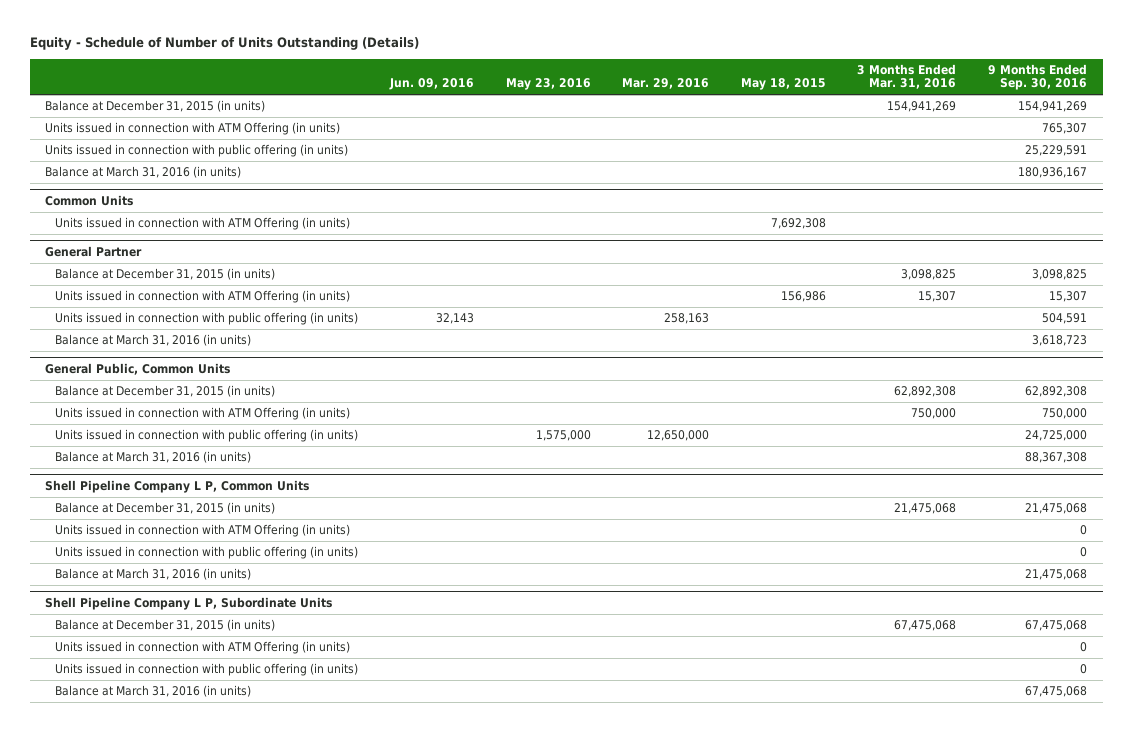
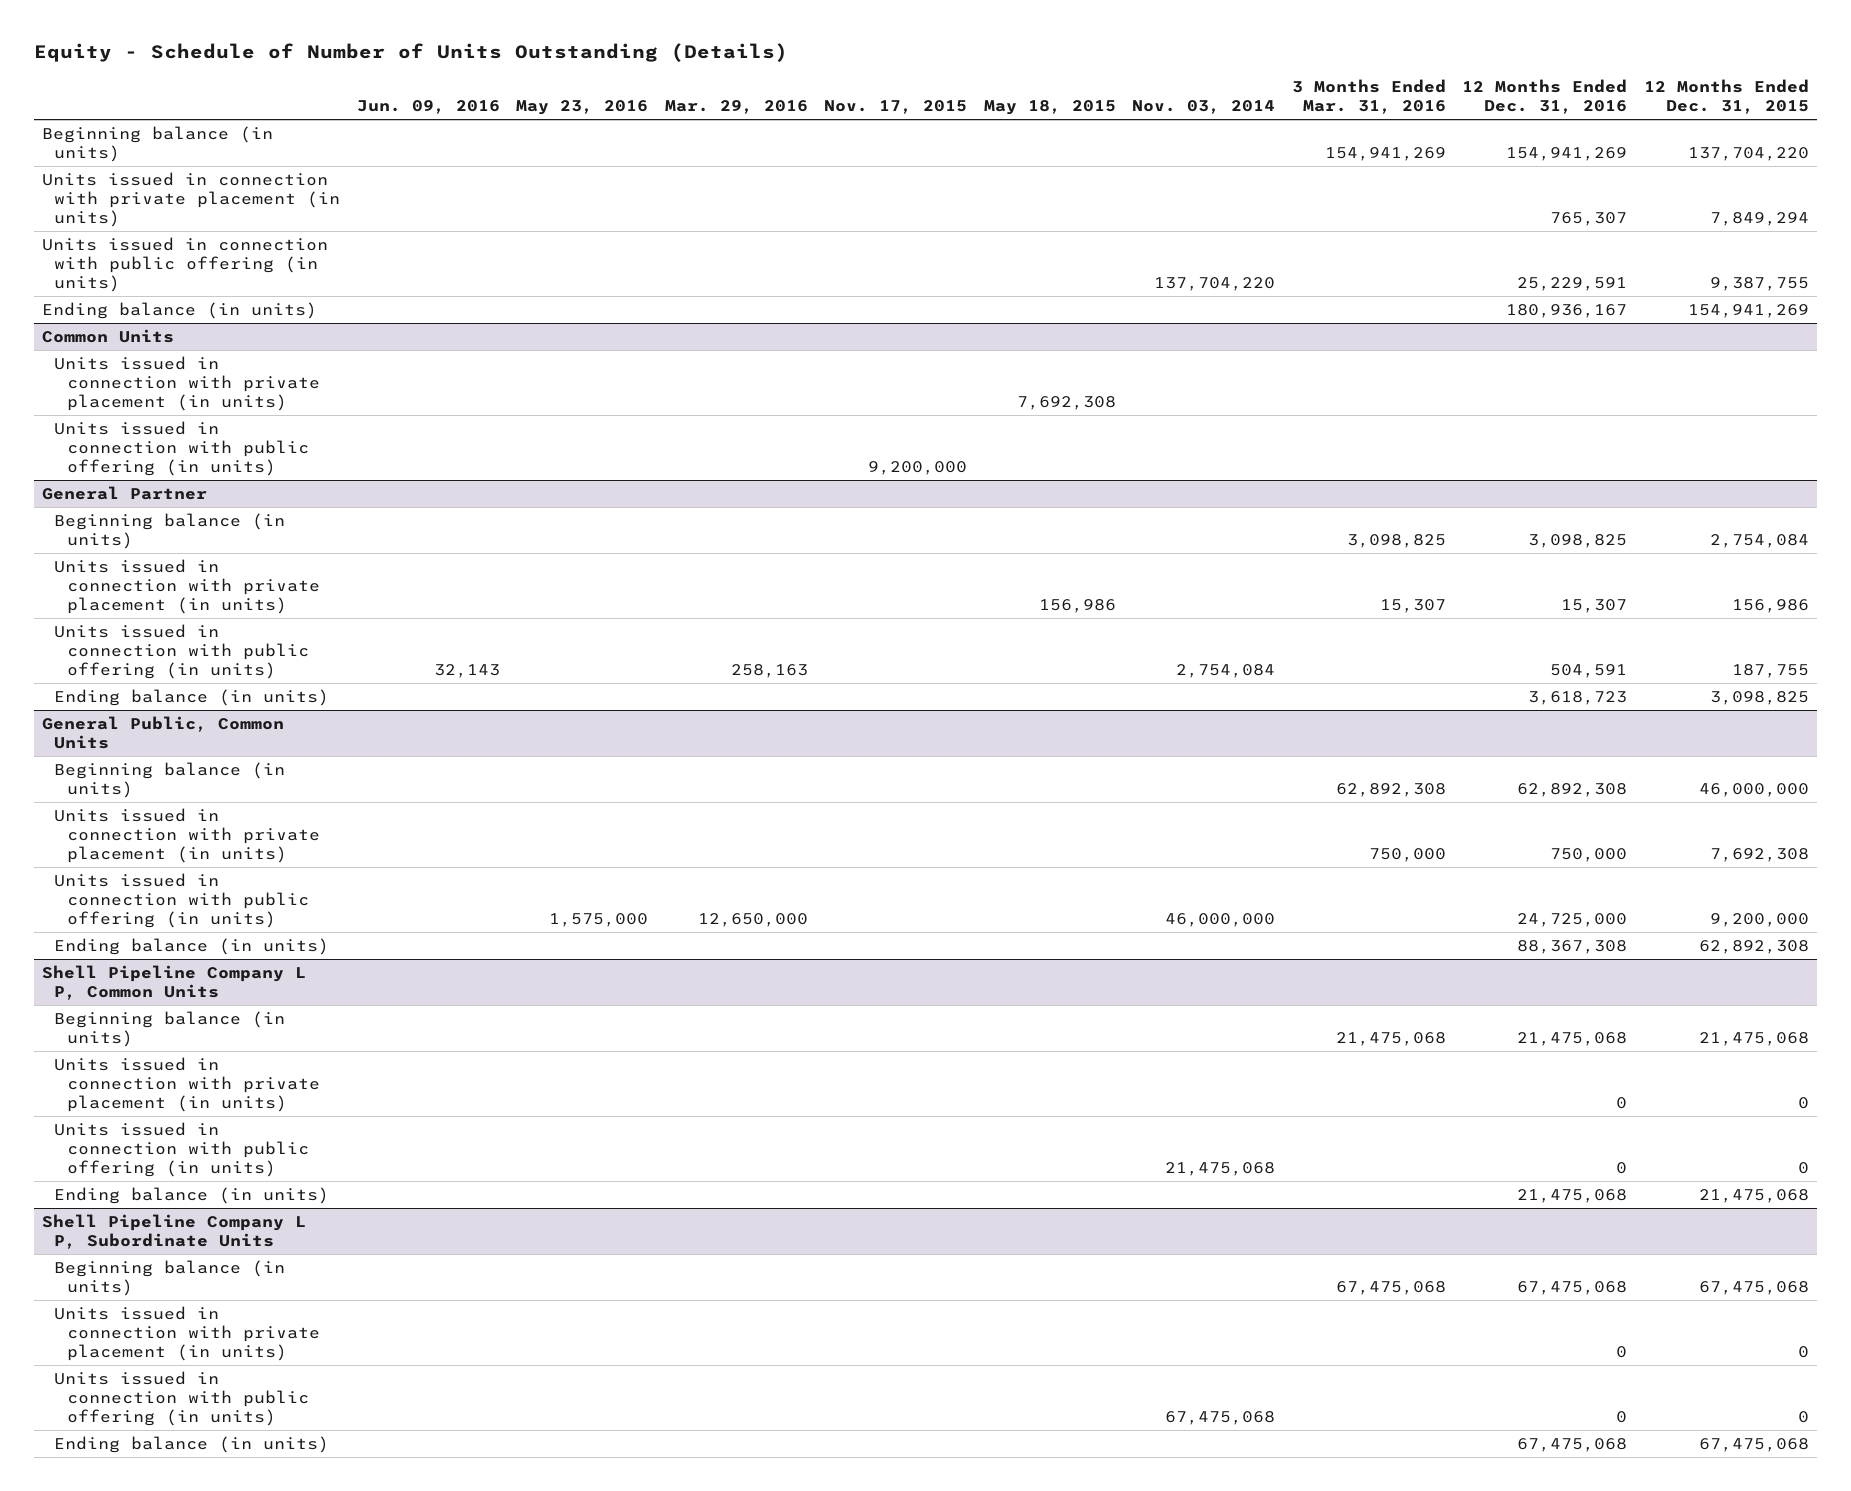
[987,63,1087,91] 9 Months Ended Sep. 30, 2016 -> none
none -> [824,100,968,115] Nov. 17, 2015
none -> [1132,100,1276,115] Nov. 03, 2014
none -> [1462,79,1628,115] 12 Months Ended Dec. 31, 2016
none -> [1643,79,1809,115] 12 Months Ended Dec. 31, 2015
[45,100,266,113] Balance at December 31, 2015 (in units) -> [42,125,274,162] Beginning balance (in units)
[45,122,341,136] Units issued in connection with ATM Offering (in units) -> [42,171,341,227] Units issued in connection with private placement (in units)
[45,166,242,179] Balance at March 31, 2016 (in units) -> [42,301,318,319] Ending balance (in units)
[55,217,351,231] Units issued in connection with ATM Offering (in units) -> [54,355,320,411] Units issued in connection with private placement (in units)
none -> [54,420,309,476] Units issued in connection with public offering (in units)
[55,268,276,281] Balance at December 31, 2015 (in units) -> [54,512,286,549] Beginning balance (in units)
[55,290,351,304] Units issued in connection with ATM Offering (in units) -> [54,558,320,614] Units issued in connection with private placement (in units)
[55,334,252,347] Balance at March 31, 2016 (in units) -> [54,688,330,706] Ending balance (in units)
[55,385,276,398] Balance at December 31, 2015 (in units) -> [54,761,286,798] Beginning balance (in units)
[55,407,351,421] Units issued in connection with ATM Offering (in units) -> [54,807,320,863] Units issued in connection with private placement (in units)
[55,451,252,464] Balance at March 31, 2016 (in units) -> [54,937,330,955] Ending balance (in units)
[55,502,276,515] Balance at December 31, 2015 (in units) -> [54,1010,286,1047] Beginning balance (in units)
[55,524,351,538] Units issued in connection with ATM Offering (in units) -> [54,1056,320,1112] Units issued in connection with private placement (in units)
[55,568,252,581] Balance at March 31, 2016 (in units) -> [54,1186,330,1204] Ending balance (in units)
[55,619,276,632] Balance at December 31, 2015 (in units) -> [54,1259,286,1296] Beginning balance (in units)
[55,641,351,655] Units issued in connection with ATM Offering (in units) -> [54,1305,320,1361] Units issued in connection with private placement (in units)
[55,685,252,698] Balance at March 31, 2016 (in units) -> [54,1435,330,1453] Ending balance (in units)

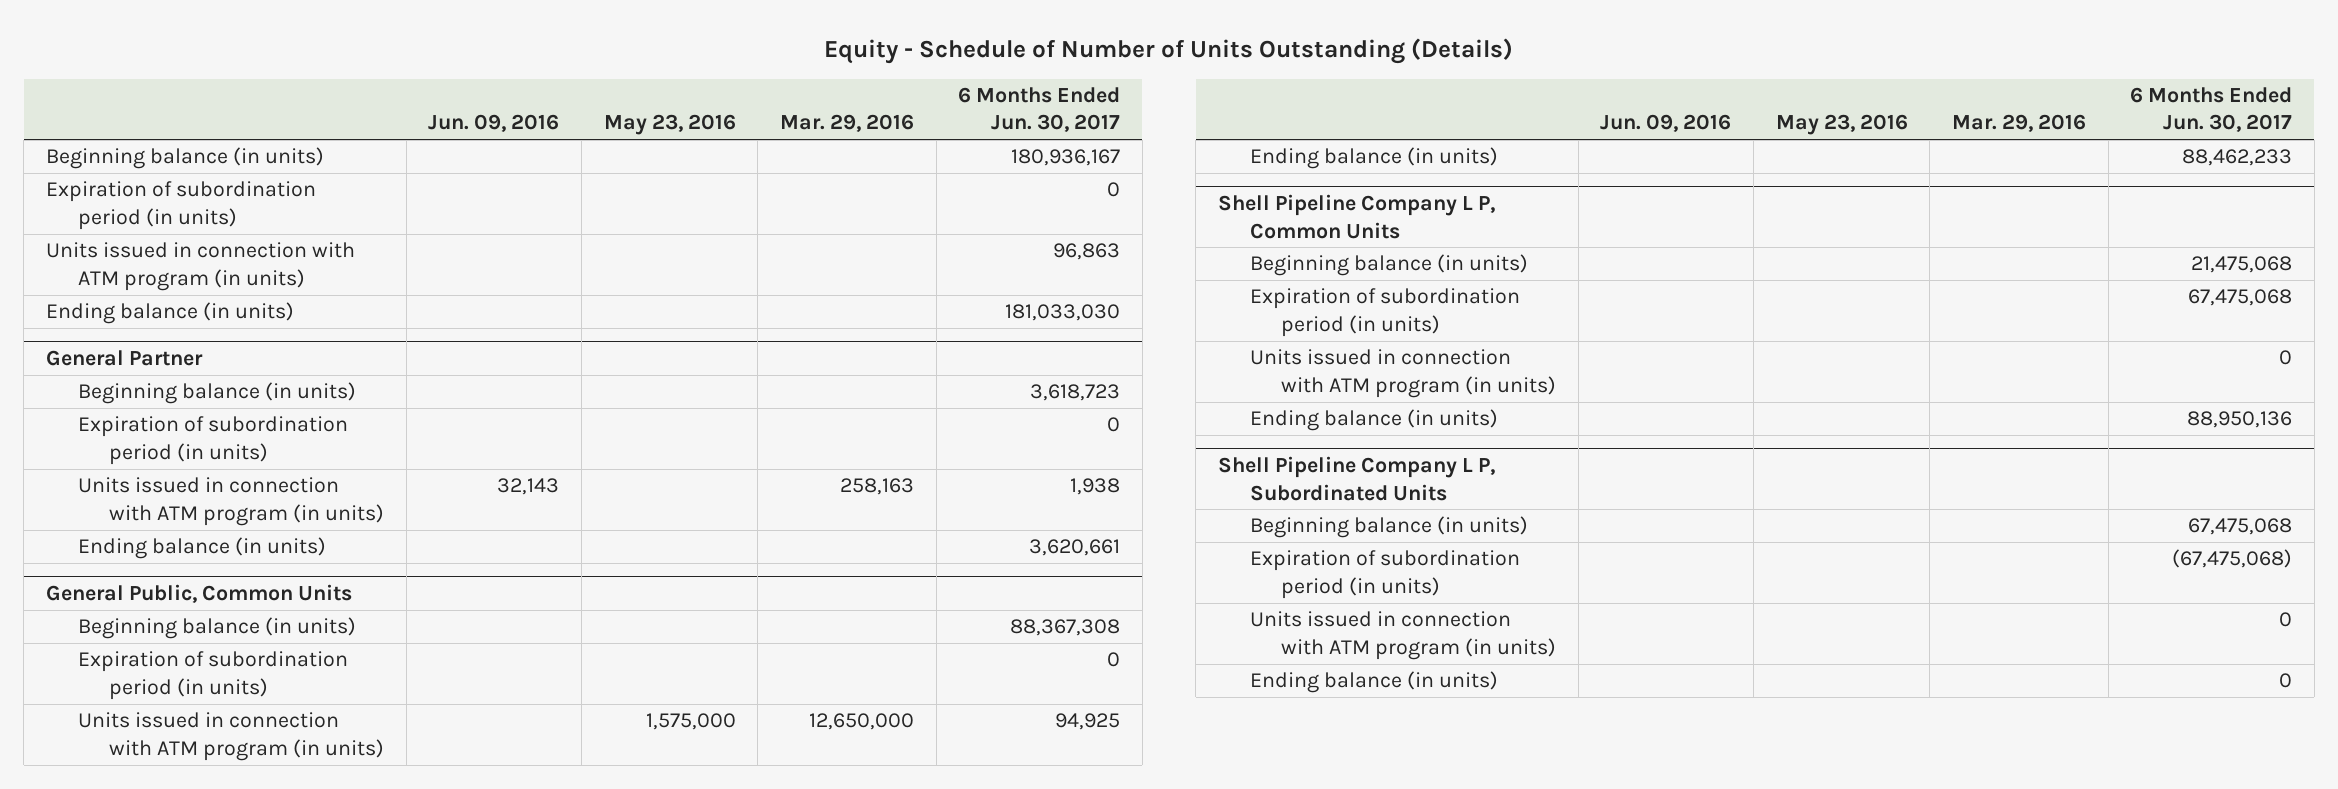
[824,100,968,115] Nov. 17, 2015 -> none
[983,100,1116,116] May 18, 2015 -> none
[1132,100,1276,115] Nov. 03, 2014 -> none
[1291,79,1446,115] 3 Months Ended Mar. 31, 2016 -> none
[1462,79,1628,115] 12 Months Ended Dec. 31, 2016 -> none
[1643,79,1809,115] 12 Months Ended Dec. 31, 2015 -> none
none -> [958,86,1121,133] 6 Months Ended Jun. 30, 2017
[42,171,341,227] Units issued in connection with private placement (in units) -> none
none -> [46,181,317,230] Expiration of subordination period (in units)
[42,236,329,292] Units issued in connection with public offering (in units) -> [46,242,356,291] Units issued in connection with ATM program (in units)
[42,328,175,343] Common Units -> none
[54,355,320,411] Units issued in connection with private placement (in units) -> none
[54,420,309,476] Units issued in connection with public offering (in units) -> none
[54,558,320,614] Units issued in connection with private placement (in units) -> none
none -> [77,416,348,465] Expiration of subordination period (in units)
[54,623,309,679] Units issued in connection with public offering (in units) -> [77,477,385,526] Units issued in connection with ATM program (in units)
[54,807,320,863] Units issued in connection with private placement (in units) -> none
none -> [77,651,348,700] Expiration of subordination period (in units)
[54,872,309,928] Units issued in connection with public offering (in units) -> [77,712,385,761] Units issued in connection with ATM program (in units)
[54,1056,320,1112] Units issued in connection with private placement (in units) -> none
none -> [1249,288,1520,337] Expiration of subordination period (in units)
[54,1121,309,1177] Units issued in connection with public offering (in units) -> [1249,349,1557,398] Units issued in connection with ATM program (in units)
[42,1213,307,1249] Shell Pipeline Company L P, Subordinate Units -> [1218,456,1496,501] Shell Pipeline Company L P, Subordinated Units
[54,1305,320,1361] Units issued in connection with private placement (in units) -> none
none -> [1249,550,1520,599] Expiration of subordination period (in units)
[54,1370,309,1426] Units issued in connection with public offering (in units) -> [1249,611,1557,660] Units issued in connection with ATM program (in units)

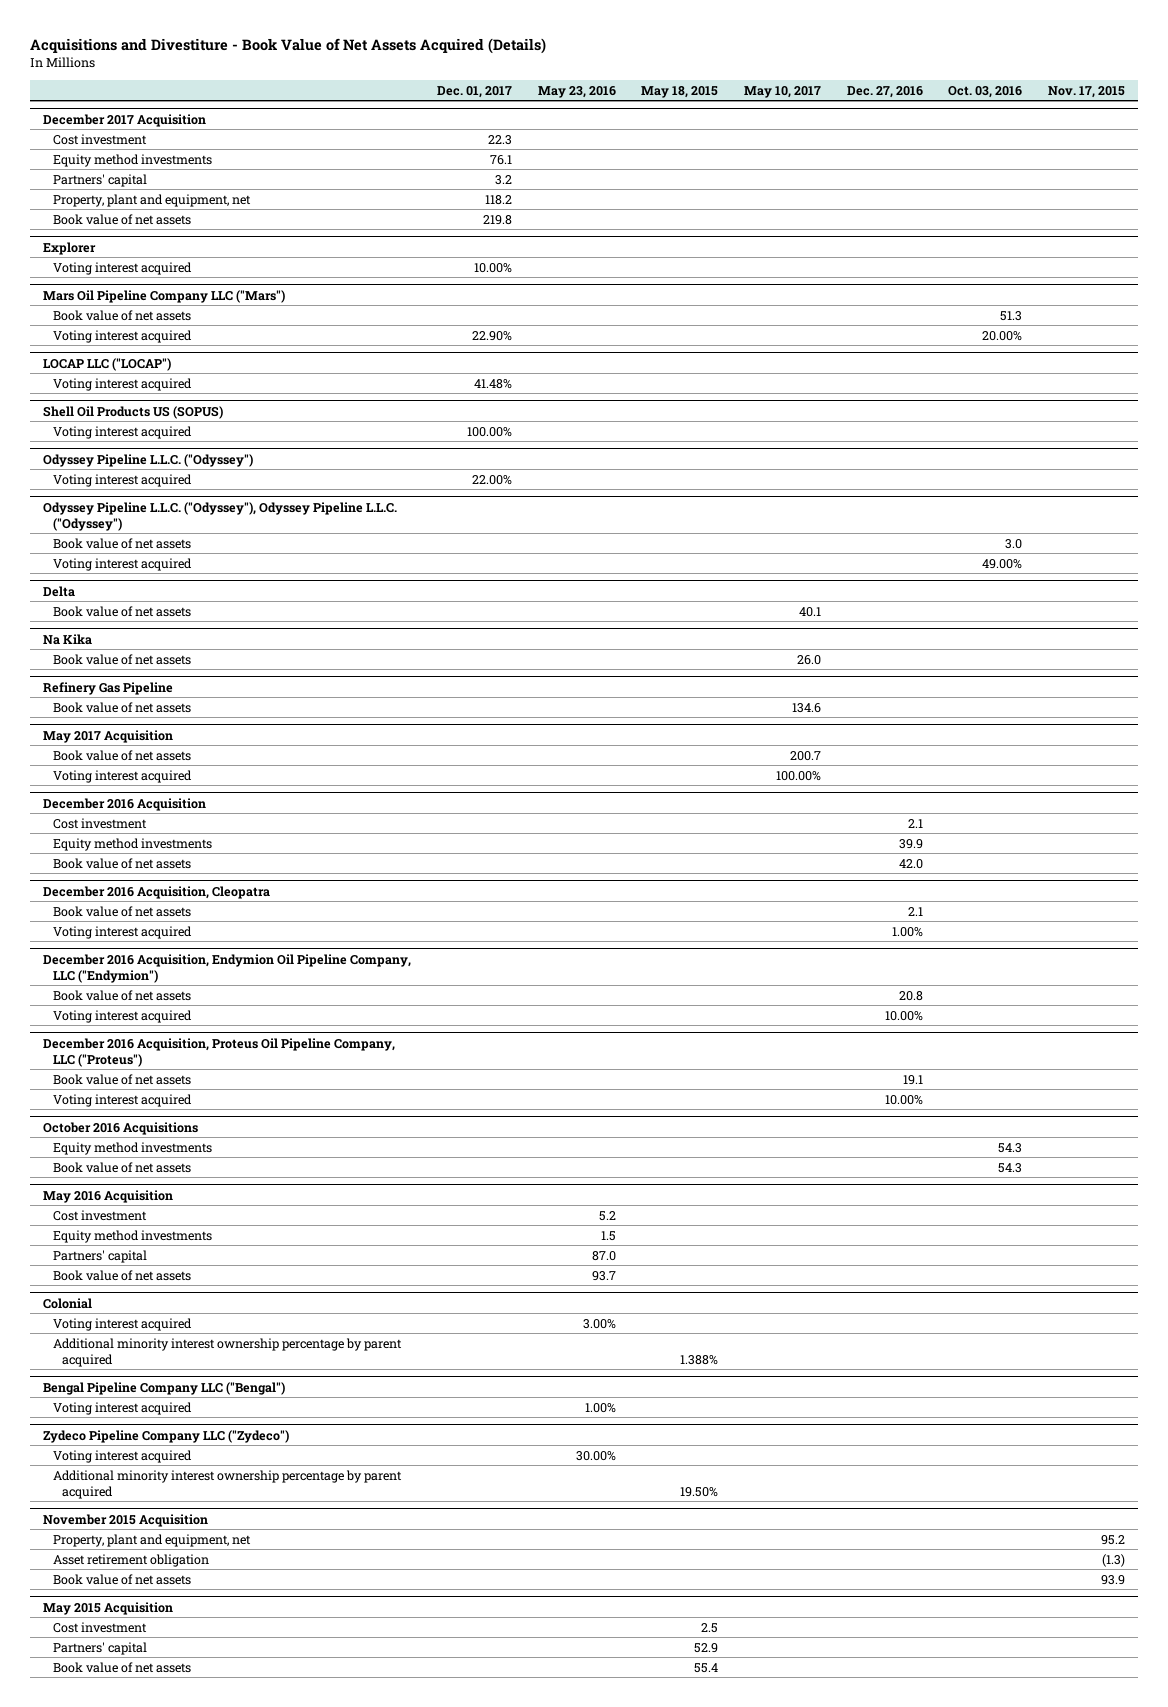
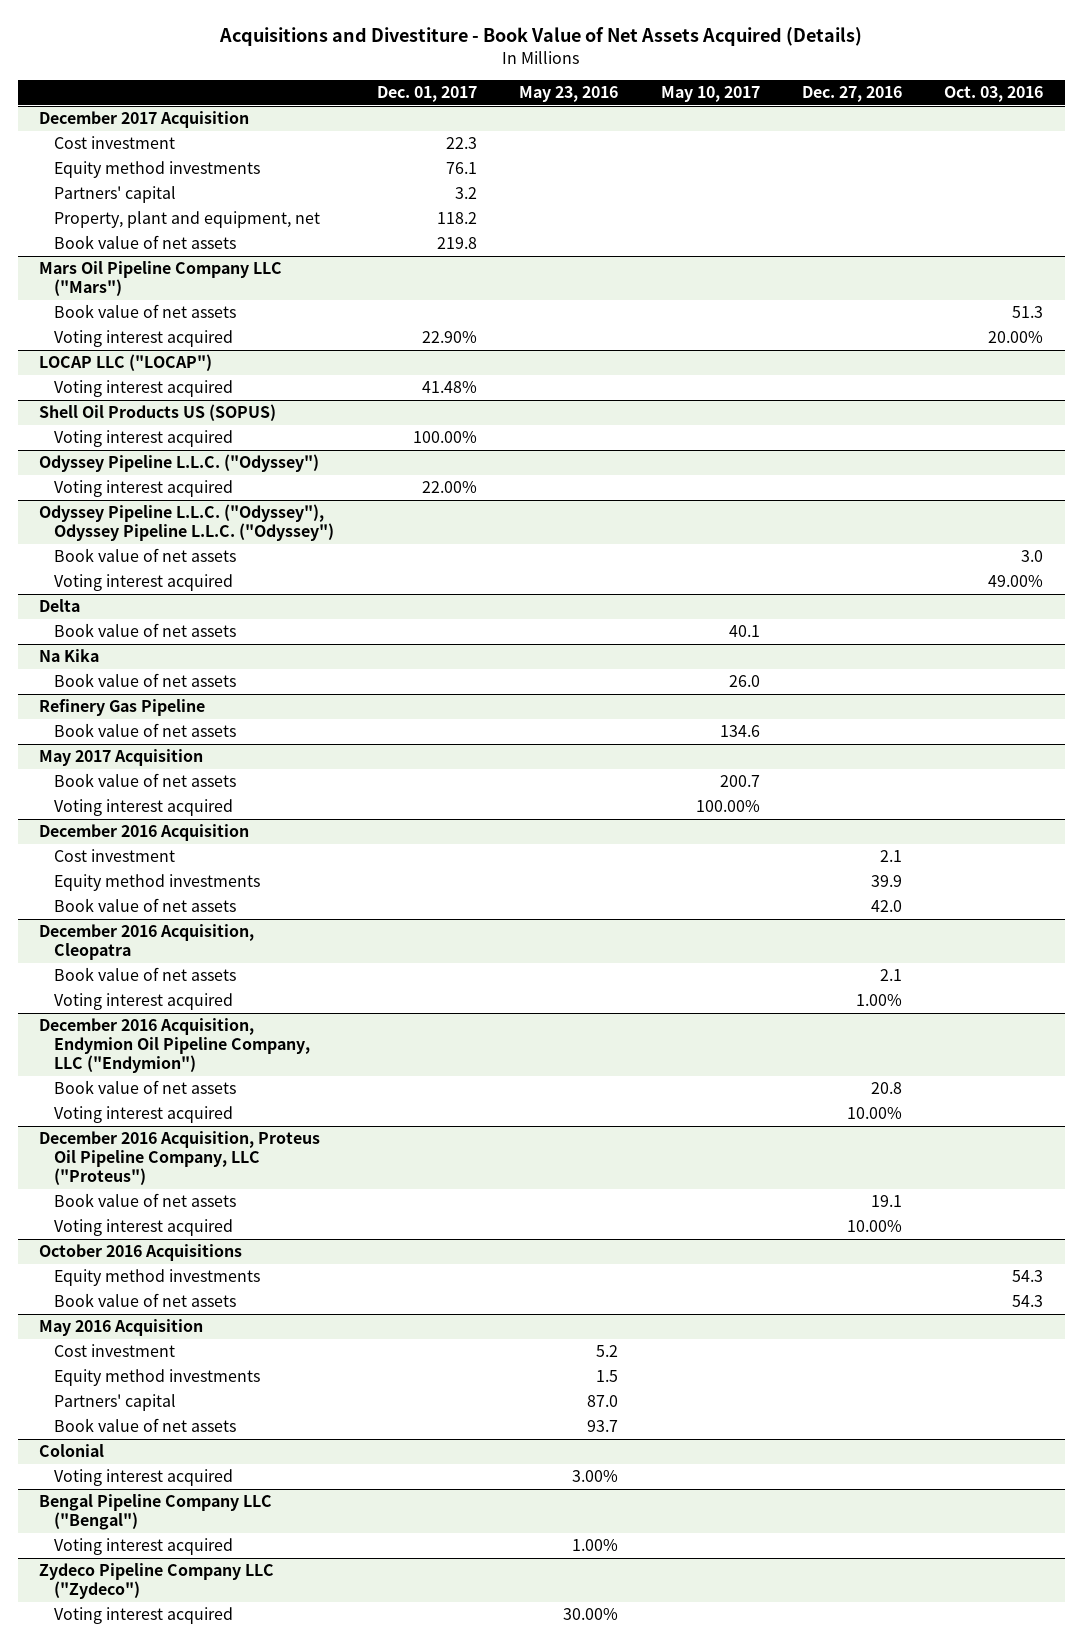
[641,85,719,98] May 18, 2015 -> none
[1047,85,1125,98] Nov. 17, 2015 -> none
[43,241,97,255] Explorer -> none
[52,261,192,275] Voting interest acquired -> none
[52,1337,402,1367] Additional minority interest ownership percentage by parent acquired -> none
[52,1469,402,1499] Additional minority interest ownership percentage by parent acquired -> none
[43,1513,209,1527] November 2015 Acquisition -> none
[52,1533,251,1547] Property, plant and equipment, net -> none
[52,1553,209,1567] Asset retirement obligation -> none
[52,1573,191,1585] Book value of net assets -> none
[43,1601,174,1615] May 2015 Acquisition -> none
[52,1621,147,1633] Cost investment -> none
[52,1641,147,1655] Partners' capital -> none
[52,1661,191,1673] Book value of net assets -> none

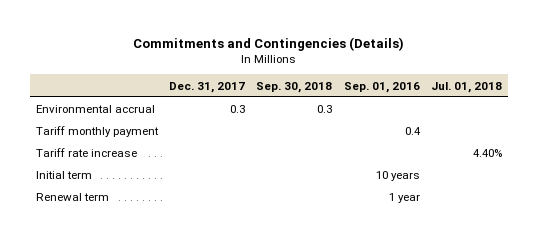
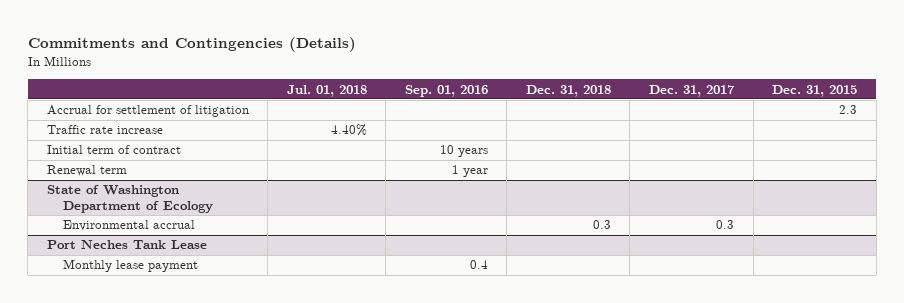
[256,81,333,93] Sep. 30, 2018 -> none
none -> [525,84,611,97] Dec. 31, 2018
none -> [772,84,858,97] Dec. 31, 2015
[35,105,155,114] Environmental accrual -> none
[35,126,159,138] Tariff monthly payment -> none
none -> [46,105,249,118] Accrual for settlement of litigation
[35,148,137,158] Tariff rate increase -> [46,125,163,135] Traffic rate increase
[35,171,92,180] Initial term -> [46,145,181,155] Initial term of contract
none -> [46,185,213,213] State of Washington Department of Ecology
none -> [62,220,195,232] Environmental accrual
none -> [46,240,207,250] Port Neches Tank Lease
none -> [62,259,198,273] Monthly lease payment

